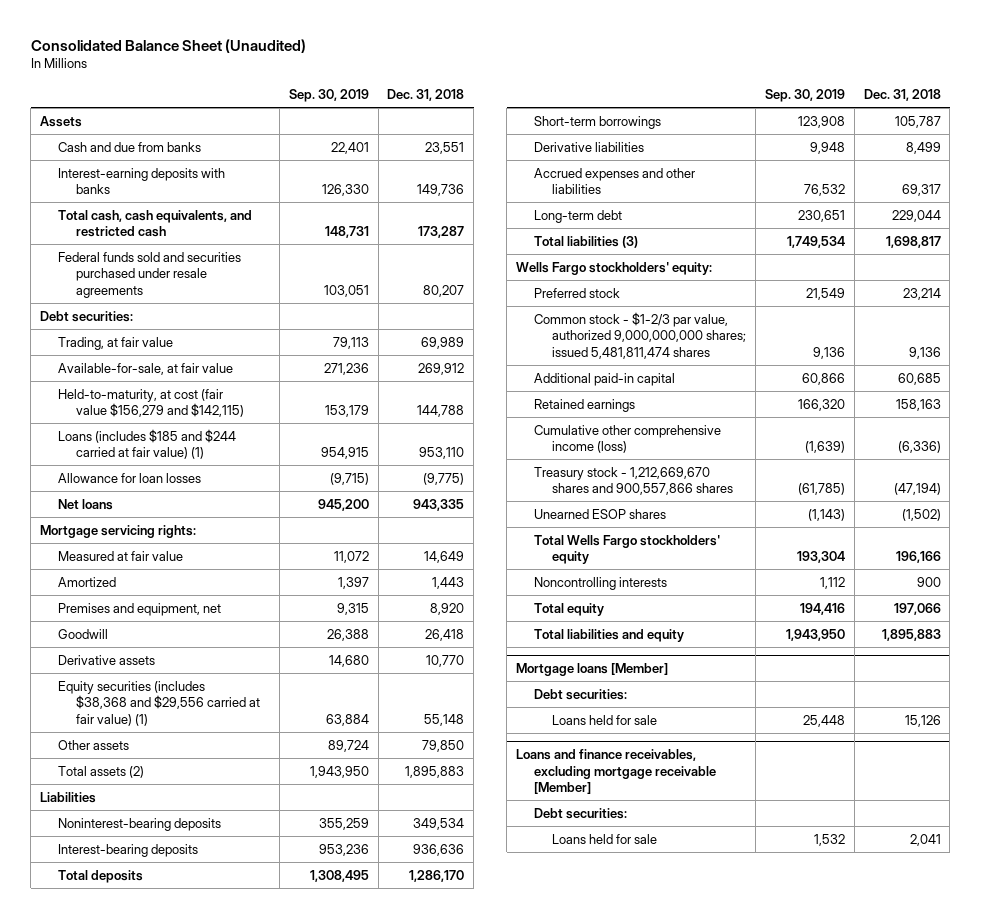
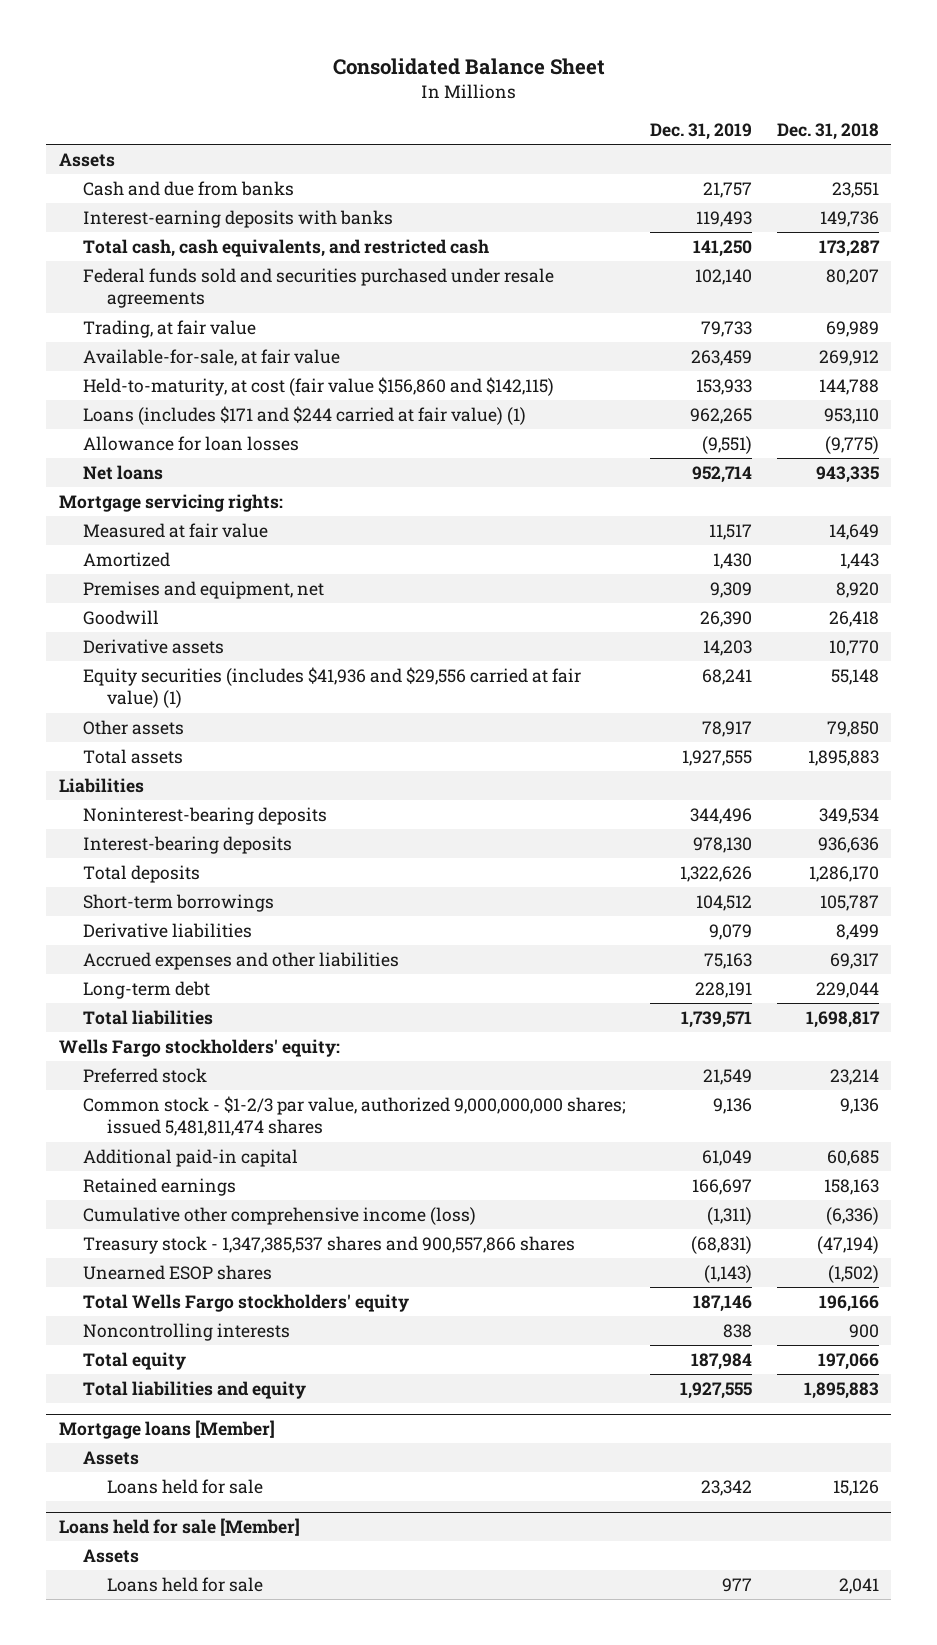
[30,38,306,53] Consolidated Balance Sheet (Unaudited) -> [332,57,605,75] Consolidated Balance Sheet
[288,89,369,103] Sep. 30, 2019 -> none
none -> [650,123,753,141] Dec. 31, 2019
[40,310,134,322] Debt securities: -> none
[57,388,244,418] Held-to-maturity, at cost (fair value $156,279 and $142,115) -> [82,376,554,396] Held-to-maturity, at cost (fair value $156,860 and $142,115)
[57,428,236,460] Loans (includes $185 and $244 carried at fair value) (1) -> [82,405,526,425] Loans (includes $171 and $244 carried at fair value) (1)
[57,680,260,727] Equity securities (includes $38,368 and $29,556 carried at fair value) (1) -> [82,666,581,709] Equity securities (includes $41,936 and $29,556 carried at fair value) (1)
[57,765,144,778] Total assets (2) -> [82,748,183,764] Total assets
[533,235,638,248] Total liabilities (3) -> [82,1009,213,1025] Total liabilities
[533,466,733,496] Treasury stock - 1,212,669,670 shares and 900,557,866 shares -> [82,1235,575,1254] Treasury stock - 1,347,385,537 shares and 900,557,866 shares
[533,688,627,700] Debt securities: -> none
none -> [82,1450,139,1465] Assets
[533,807,627,819] Debt securities: -> none
[516,748,716,795] Loans and finance receivables, excluding mortgage receivable [Member] -> [58,1518,300,1537] Loans held for sale [Member]
none -> [82,1548,139,1563] Assets

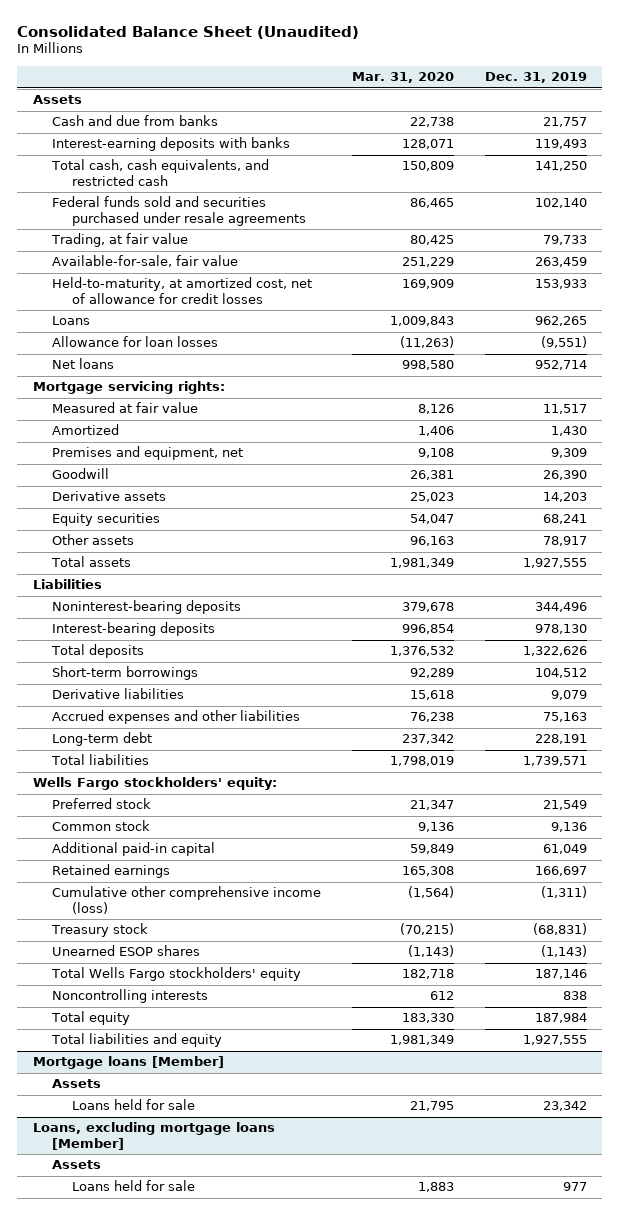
[332,57,605,75] Consolidated Balance Sheet -> [17,25,360,39] Consolidated Balance Sheet (Unaudited)
[776,123,879,141] Dec. 31, 2018 -> none
none -> [352,72,455,84] Mar. 31, 2020
[82,348,340,366] Available-for-sale, at fair value -> [52,255,239,268] Available-for-sale, fair value
[82,376,554,396] Held-to-maturity, at cost (fair value $156,860 and $142,115) -> [52,277,313,304] Held-to-maturity, at amortized cost, net of allowance for credit losses
[82,405,526,425] Loans (includes $171 and $244 carried at fair value) (1) -> [52,316,91,326] Loans
[82,666,581,709] Equity securities (includes $41,936 and $29,556 carried at fair value) (1) -> [52,513,161,527] Equity securities
[82,1095,626,1137] Common stock - $1-2/3 par value, authorized 9,000,000,000 shares; issued 5,481,811,474 shares -> [52,820,151,832] Common stock
[82,1235,575,1254] Treasury stock - 1,347,385,537 shares and 900,557,866 shares -> [51,923,149,938] Treasury stock
[58,1518,300,1537] Loans held for sale [Member] -> [32,1122,275,1150] Loans, excluding mortgage loans [Member]

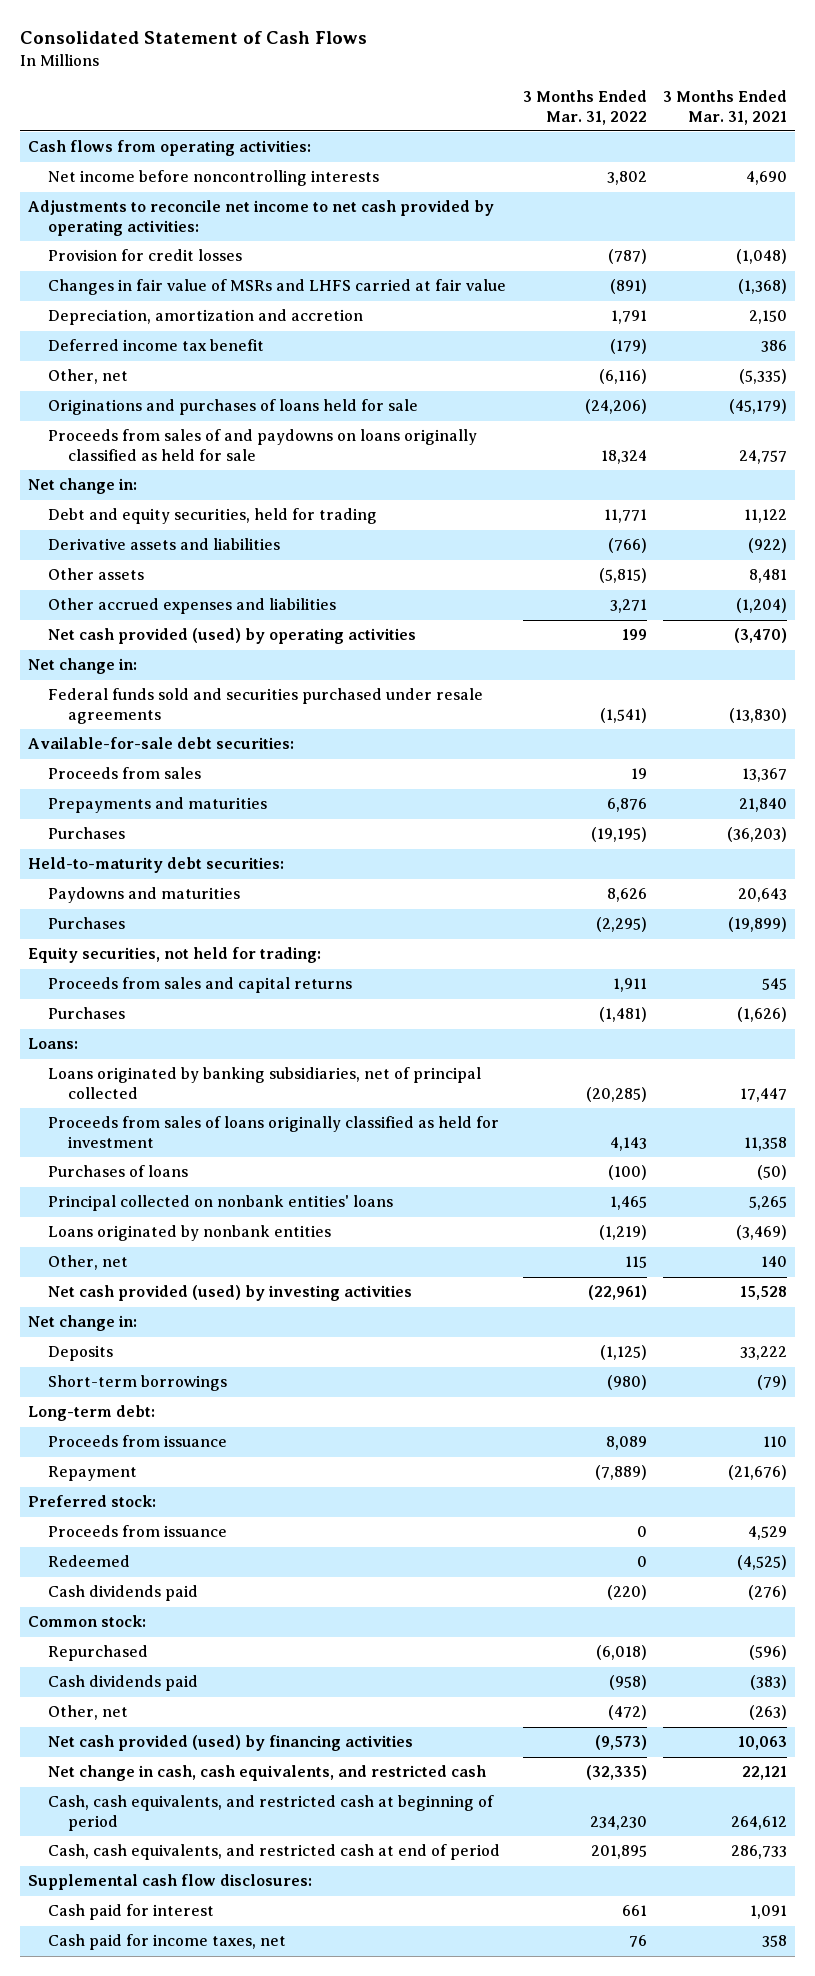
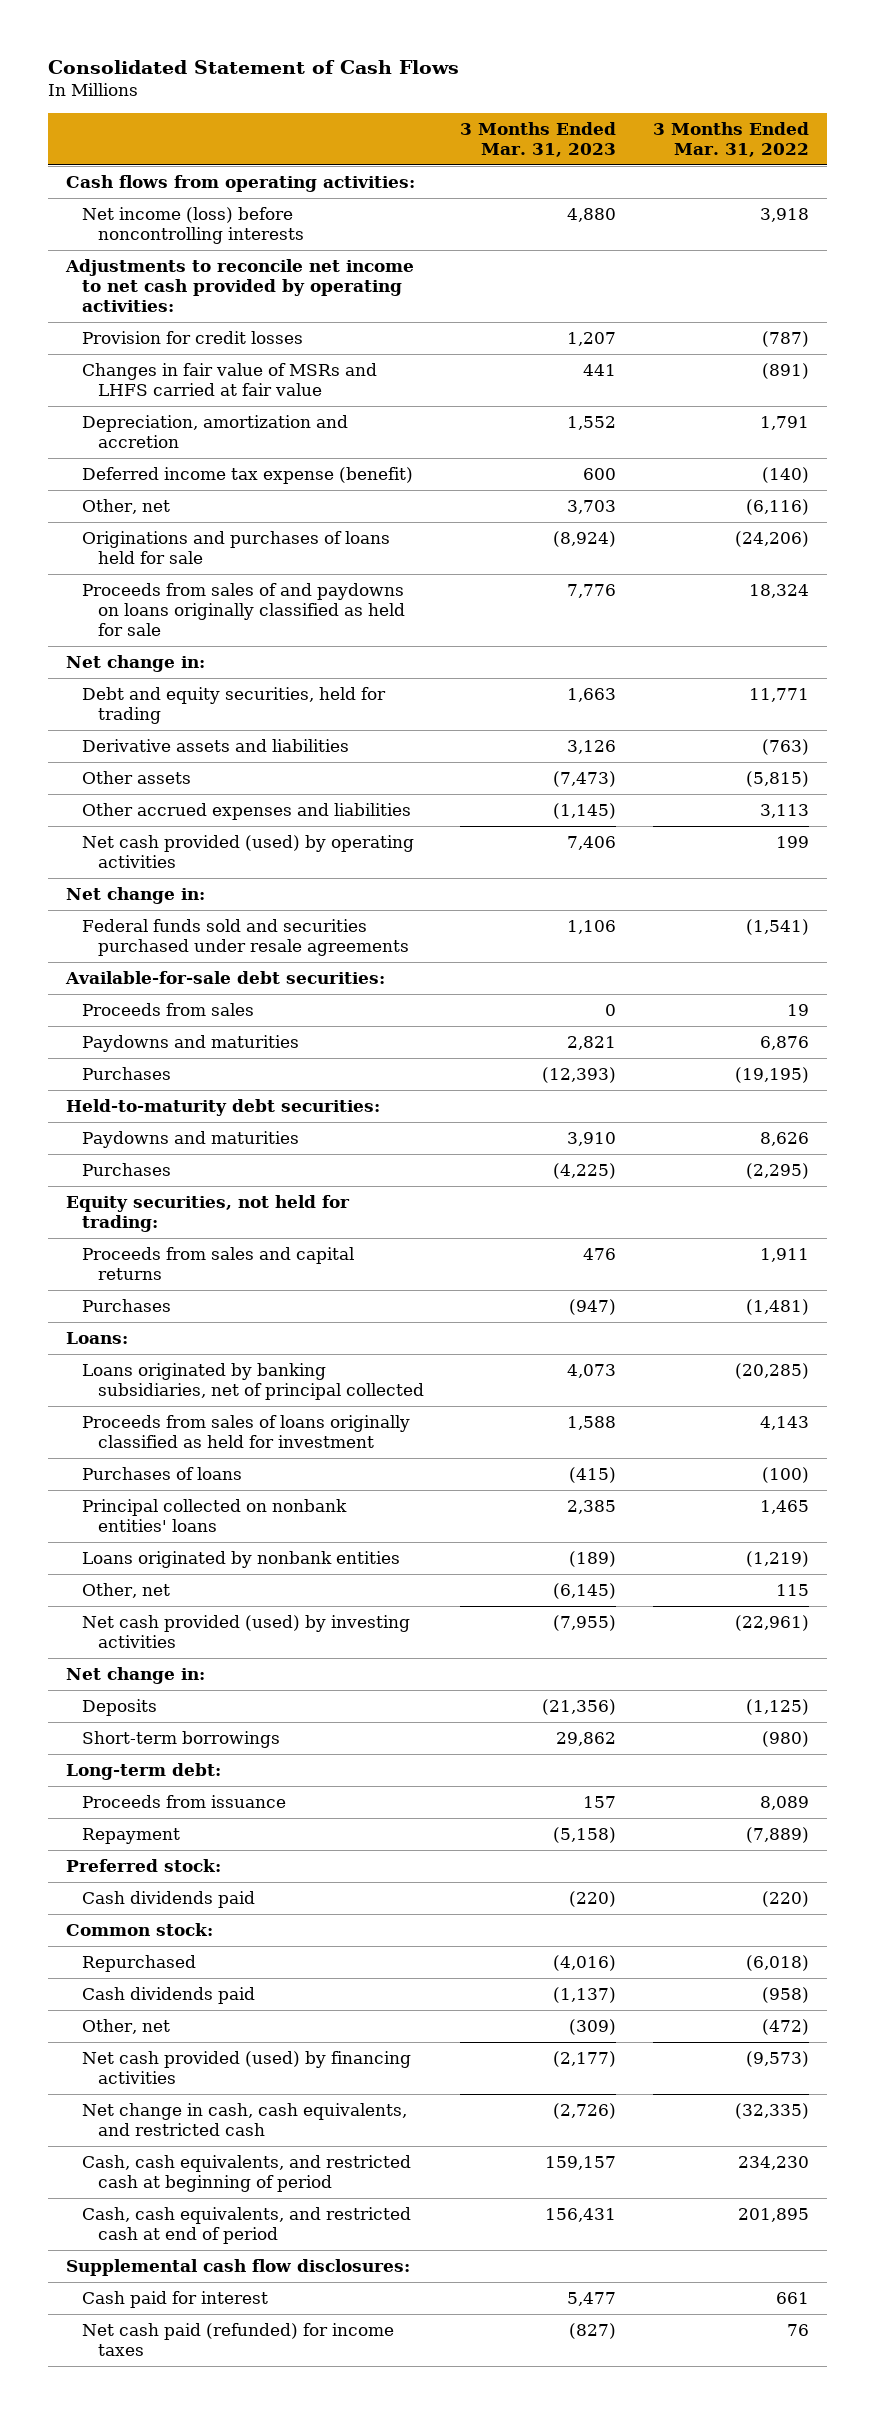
[662,90,787,125] 3 Months Ended Mar. 31, 2021 -> none
none -> [460,121,617,157] 3 Months Ended Mar. 31, 2023
[48,170,380,187] Net income before noncontrolling interests -> [81,207,304,245] Net income (loss) before noncontrolling interests
[606,171,647,186] 3,802 -> [759,208,809,223] 3,918
[48,339,265,352] Deferred income tax benefit -> [81,467,413,485] Deferred income tax expense (benefit)
[609,339,647,355] (179) -> [761,467,809,484] (140)
[607,538,647,554] (766) -> [761,739,809,756] (763)
[609,599,647,614] 3,271 -> [759,804,809,819] 3,113
[48,797,268,814] Prepayments and maturities -> [81,1035,299,1053] Paydowns and maturities
[48,1525,228,1538] Proceeds from issuance -> none
[48,1555,131,1568] Redeemed -> none
[48,1934,287,1951] Cash paid for income taxes, net -> [81,2323,394,2357] Net cash paid (refunded) for income taxes

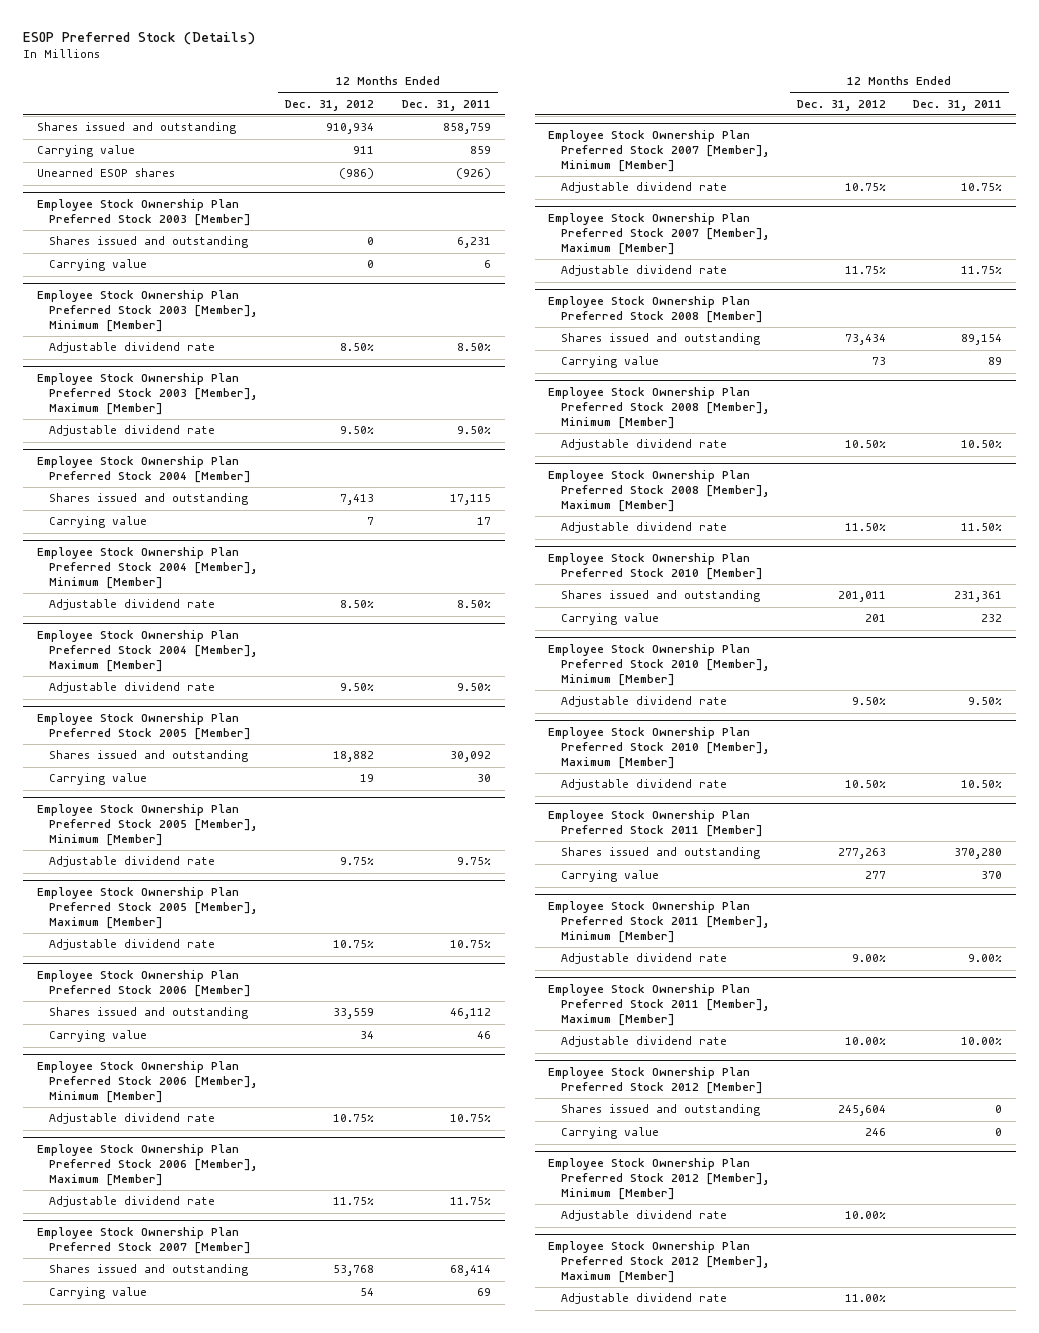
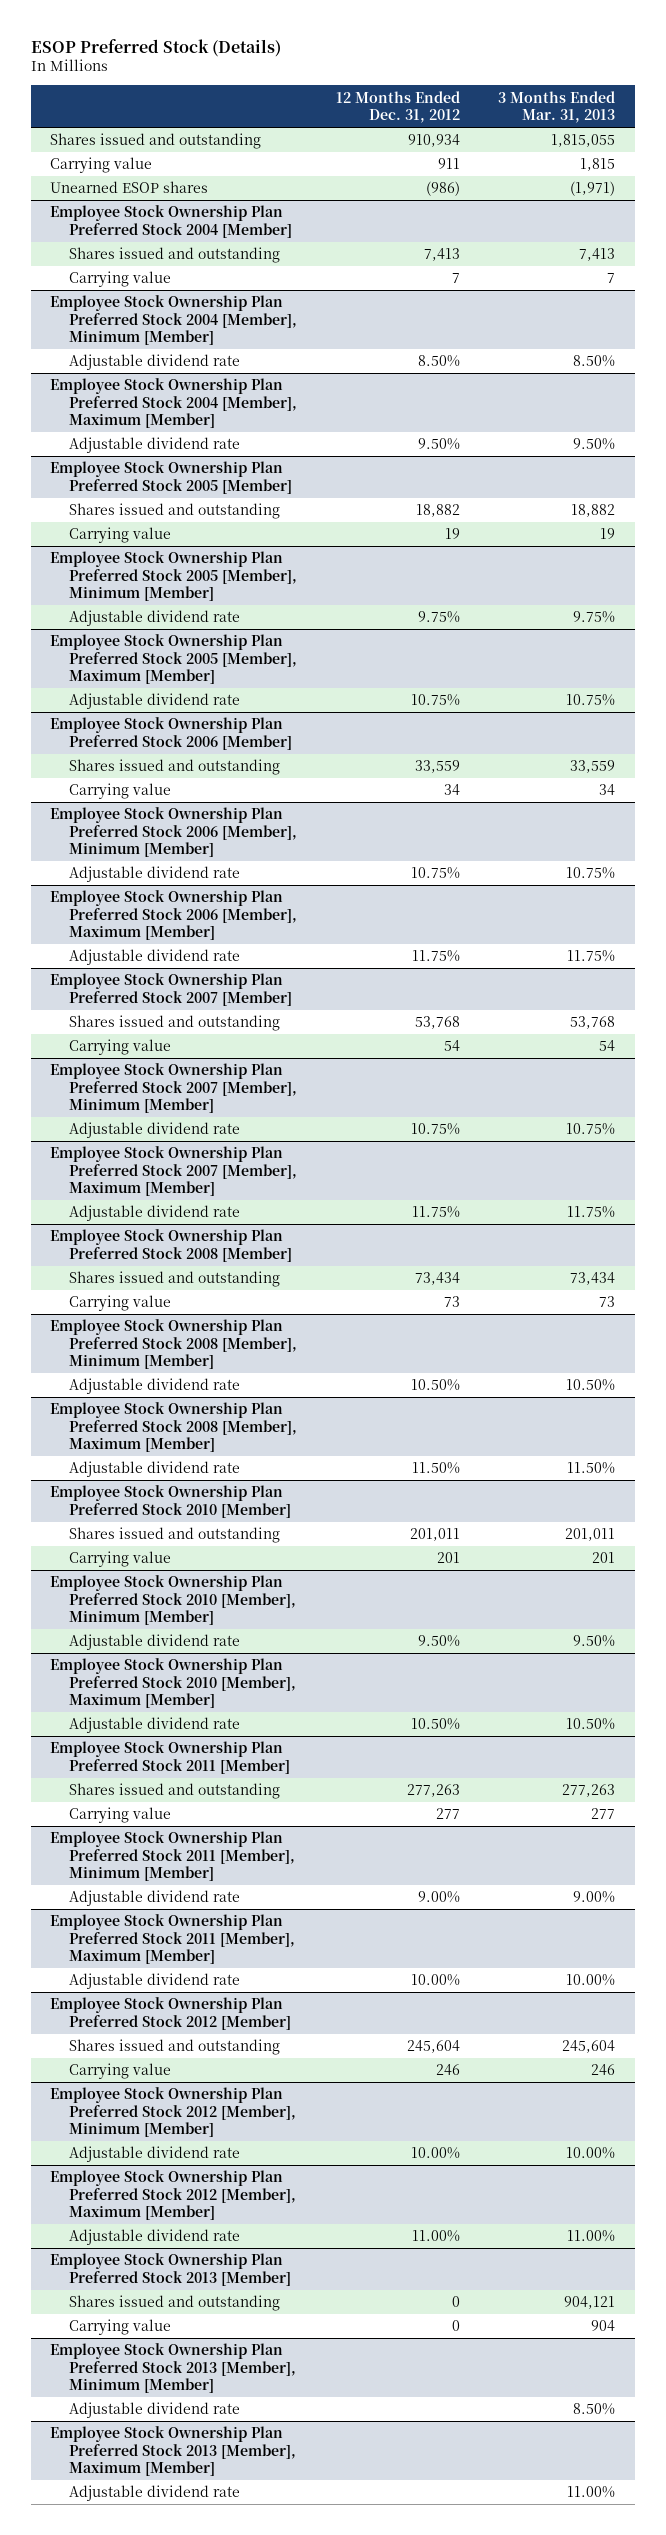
[401,99,491,111] Dec. 31, 2011 -> none
none -> [498,90,616,123] 3 Months Ended Mar. 31, 2013
[36,198,252,226] Employee Stock Ownership Plan Preferred Stock 2003 [Member] -> none
[49,236,249,249] Shares issued and outstanding -> none
[49,259,148,272] Carrying value -> none
[36,289,258,332] Employee Stock Ownership Plan Preferred Stock 2003 [Member], Minimum [Member] -> none
[49,342,216,354] Adjustable dividend rate -> none
[36,372,258,415] Employee Stock Ownership Plan Preferred Stock 2003 [Member], Maximum [Member] -> none
[49,425,216,437] Adjustable dividend rate -> none
none -> [50,2253,292,2286] Employee Stock Ownership Plan Preferred Stock 2013 [Member]
none -> [69,2295,281,2312] Shares issued and outstanding
none -> [69,2319,172,2336] Carrying value
none -> [50,2343,297,2393] Employee Stock Ownership Plan Preferred Stock 2013 [Member], Minimum [Member]
none -> [69,2402,241,2419] Adjustable dividend rate
none -> [50,2426,297,2476] Employee Stock Ownership Plan Preferred Stock 2013 [Member], Maximum [Member]
none -> [69,2485,241,2502] Adjustable dividend rate

